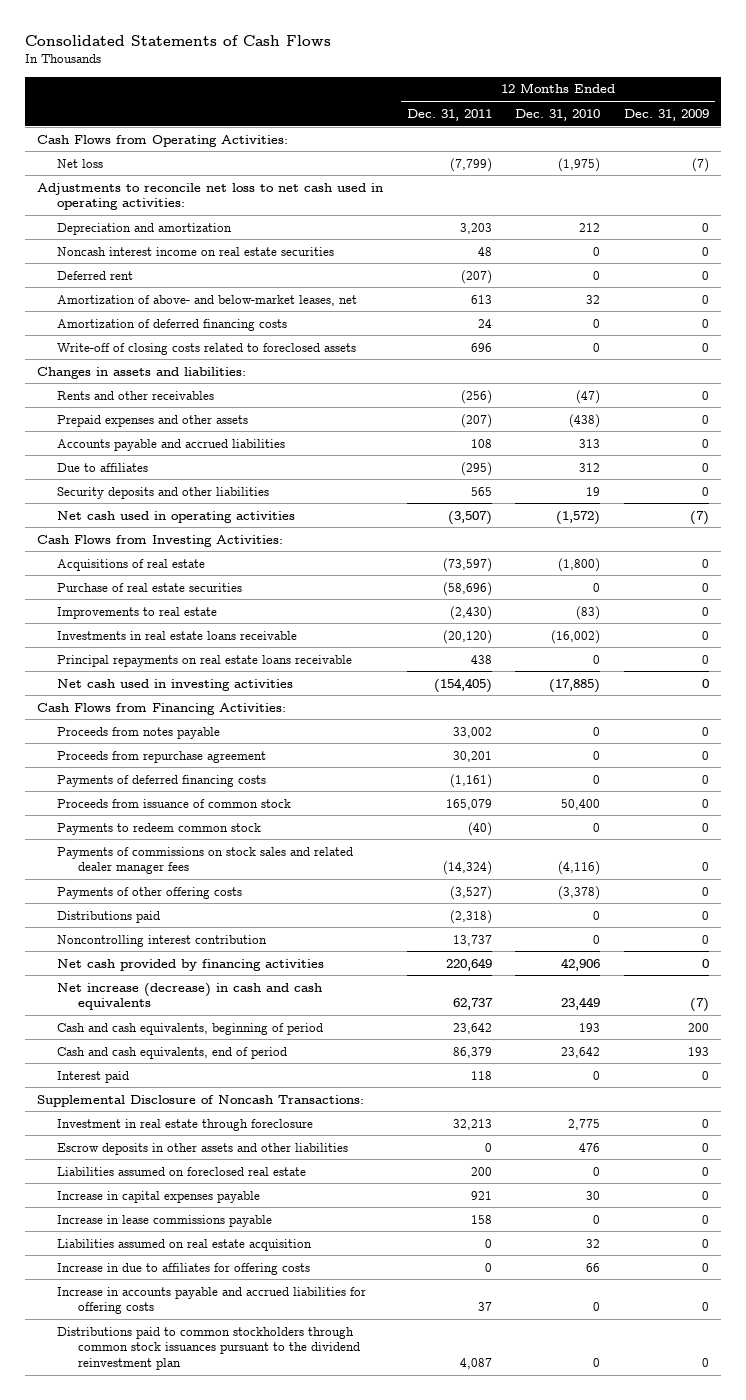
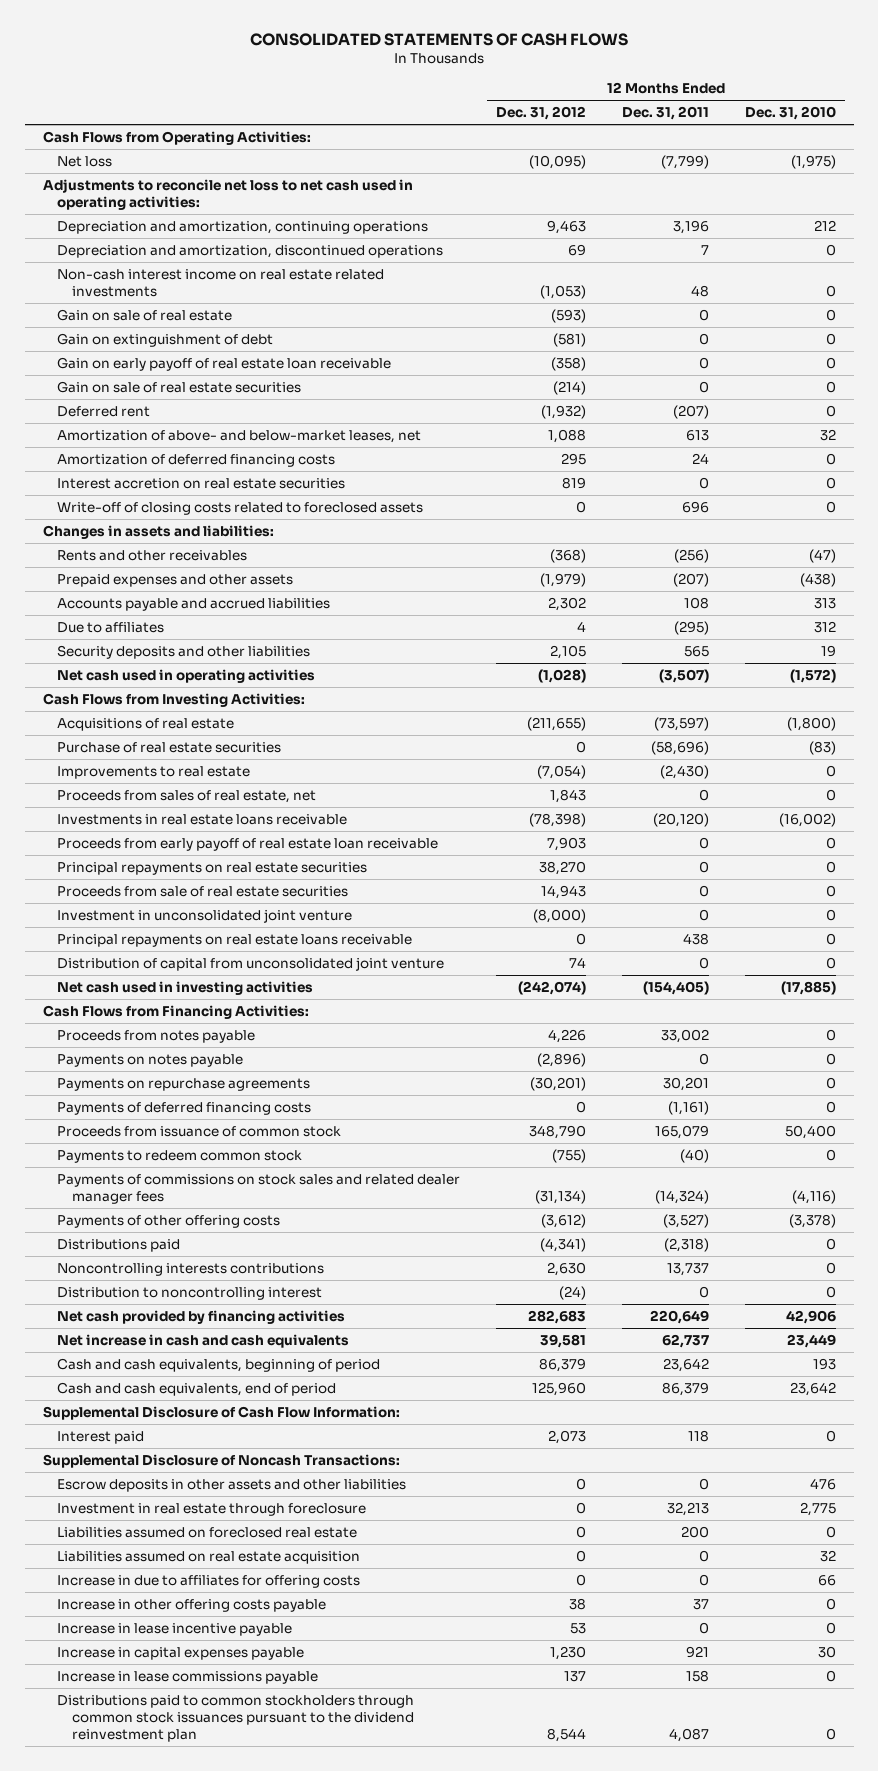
[25,34,332,46] Consolidated Statements of Cash Flows -> [250,33,629,47] CONSOLIDATED STATEMENTS OF CASH FLOWS
[624,108,710,121] Dec. 31, 2009 -> none
none -> [496,106,587,121] Dec. 31, 2012
[57,222,233,235] Depreciation and amortization -> [57,220,429,234] Depreciation and amortization, continuing operations
[459,222,492,234] 3,203 -> [672,219,709,234] 3,196
none -> [57,244,444,258] Depreciation and amortization, discontinued operations
[57,246,335,256] Noncash interest income on real estate securities -> [57,268,385,297] Non-cash interest income on real estate related investments
none -> [57,308,233,321] Gain on sale of real estate
none -> [57,332,274,347] Gain on extinguishment of debt
none -> [57,356,392,371] Gain on early payoff of real estate loan receivable
none -> [57,380,302,393] Gain on sale of real estate securities
none -> [57,477,346,489] Interest accretion on real estate securities
[593,582,601,592] 0 -> [808,740,836,755] (83)
[576,605,601,620] (83) -> [825,764,836,777] 0
none -> [57,789,317,803] Proceeds from sales of real estate, net
none -> [57,837,439,851] Proceeds from early payoff of real estate loan receivable
none -> [57,861,368,875] Principal repayments on real estate securities
none -> [57,885,349,897] Proceeds from sale of real estate securities
none -> [57,908,353,923] Investment in unconsolidated joint venture
none -> [57,956,445,971] Distribution of capital from unconsolidated joint venture
none -> [57,1053,244,1067] Payments on notes payable
[57,750,267,763] Proceeds from repurchase agreement -> [57,1077,311,1091] Payments on repurchase agreements
[57,934,268,947] Noncontrolling interest contribution -> [57,1262,325,1276] Noncontrolling interests contributions
none -> [57,1286,323,1300] Distribution to noncontrolling interest
[57,982,323,1011] Net increase (decrease) in cash and cash equivalents -> [57,1333,350,1348] Net increase in cash and cash equivalents
none -> [42,1405,400,1420] Supplemental Disclosure of Cash Flow Information:
[57,1118,314,1131] Investment in real estate through foreclosure -> [57,1502,367,1516] Investment in real estate through foreclosure
[57,1286,367,1315] Increase in accounts payable and accrued liabilities for offering costs -> [57,1598,327,1612] Increase in other offering costs payable
none -> [57,1622,293,1636] Increase in lease incentive payable
[57,1190,261,1203] Increase in capital expenses payable -> [57,1646,305,1660] Increase in capital expenses payable
[57,1214,273,1227] Increase in lease commissions payable -> [57,1670,319,1684] Increase in lease commissions payable

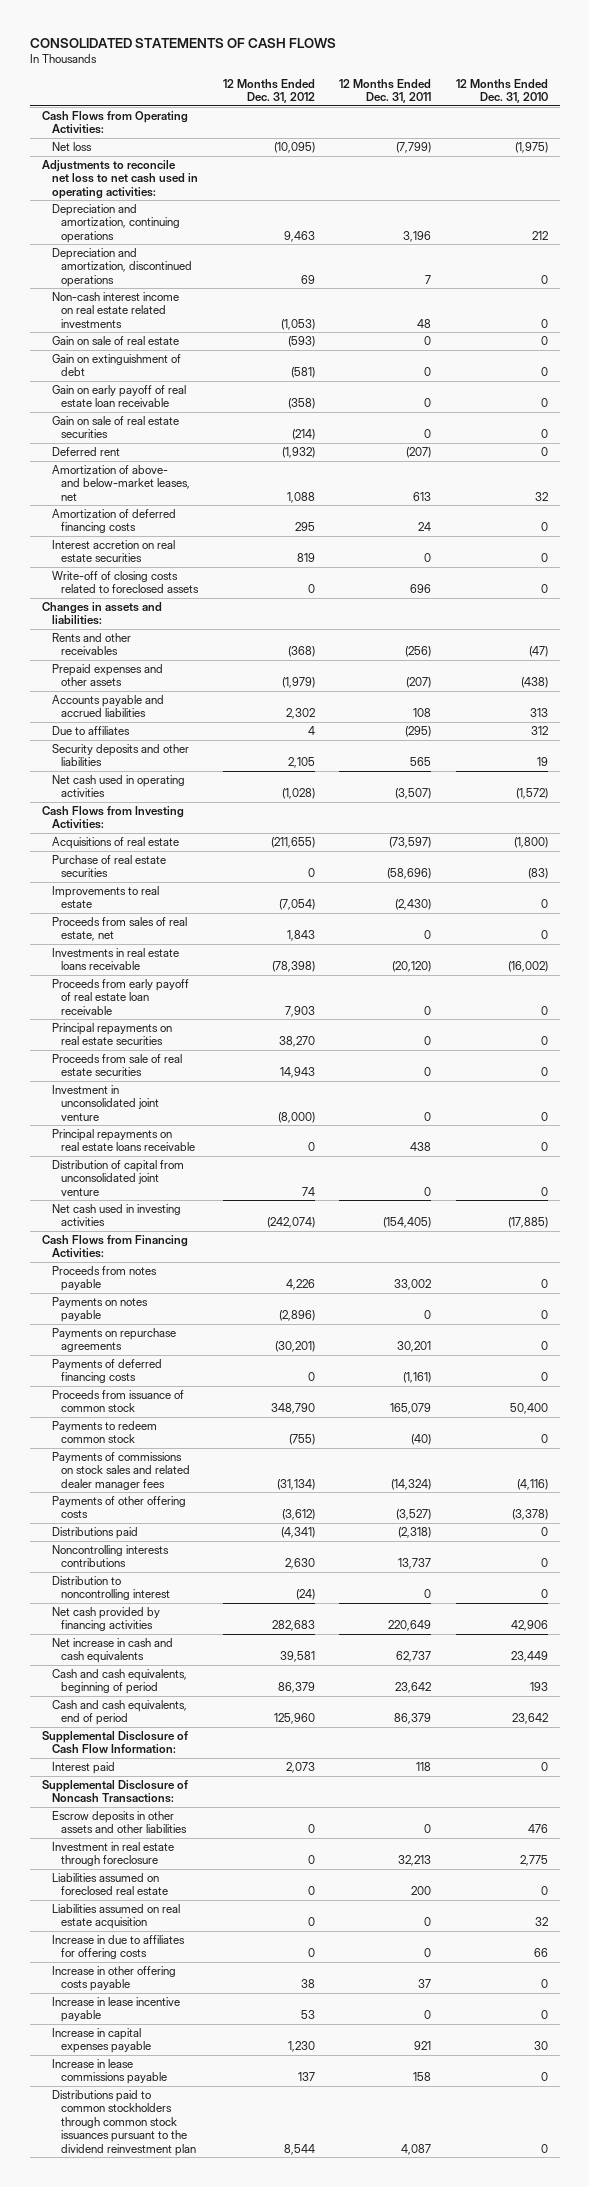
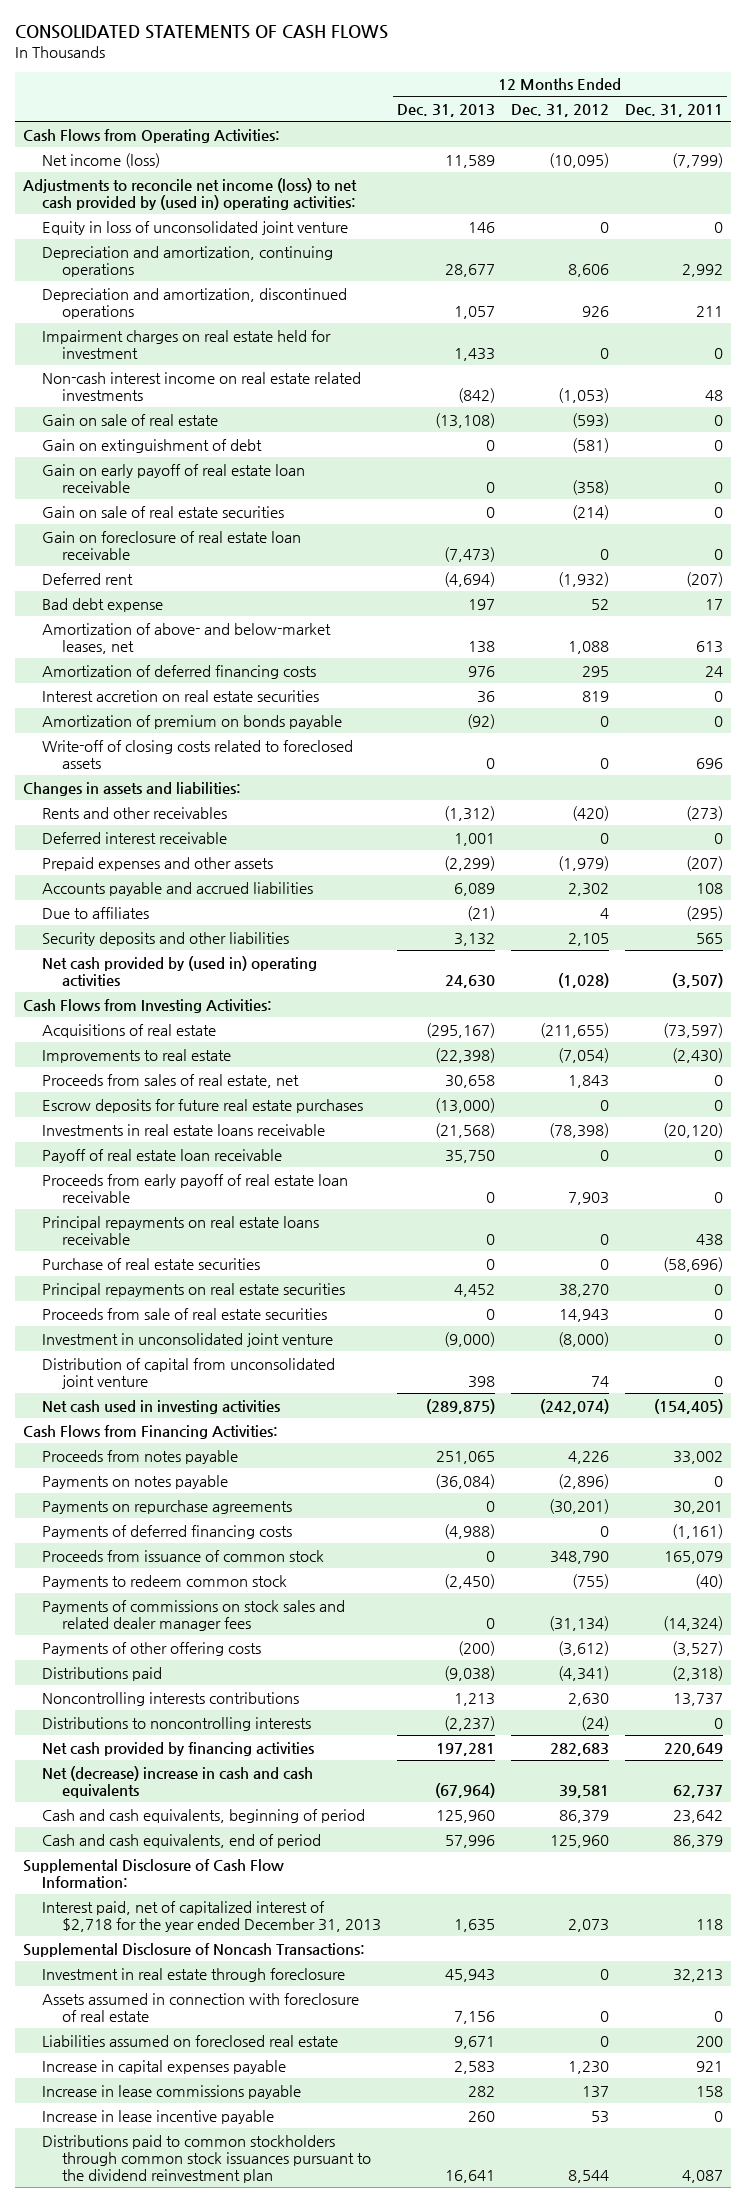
[455,78,548,104] 12 Months Ended Dec. 31, 2010 -> none
none -> [397,103,496,117] Dec. 31, 2013
[51,142,92,152] Net loss -> [42,152,161,168] Net income (loss)
[41,160,198,199] Adjustments to reconcile net loss to net cash used in operating activities: -> [22,177,357,210] Adjustments to reconcile net income (loss) to net cash provided by (used in) operating activities:
none -> [42,220,349,235] Equity in loss of unconsolidated joint venture
[283,230,315,242] 9,463 -> [568,263,610,277] 8,606
[403,230,432,242] 3,196 -> [682,263,724,277] 2,992
[300,274,315,284] 69 -> [582,305,610,317] 926
[425,274,432,284] 7 -> [696,305,724,317] 211
none -> [42,329,332,359] Impairment charges on real estate held for investment
none -> [42,530,302,560] Gain on foreclosure of real estate loan receivable
none -> [42,597,164,612] Bad debt expense
none -> [42,714,343,729] Amortization of premium on bonds payable
[287,646,315,658] (368) -> [572,805,610,821] (420)
[405,646,432,658] (256) -> [686,805,724,821] (273)
none -> [42,831,228,844] Deferred interest receivable
[51,775,185,798] Net cash used in operating activities -> [42,955,318,986] Net cash provided by (used in) operating activities
none -> [42,1098,364,1113] Escrow deposits for future real estate purchases
none -> [42,1148,283,1163] Payoff of real estate loan receivable
[51,1129,196,1152] Principal repayments on real estate loans receivable -> [42,1215,320,1245] Principal repayments on real estate loans receivable
[51,855,166,878] Purchase of real estate securities -> [42,1257,261,1270] Purchase of real estate securities
[51,1576,171,1601] Distribution to noncontrolling interest -> [42,1716,312,1731] Distributions to noncontrolling interests
[51,1638,173,1664] Net increase in cash and cash equivalents -> [42,1765,314,1798] Net (decrease) increase in cash and cash equivalents
[51,1762,115,1775] Interest paid -> [42,1900,382,1932] Interest paid, net of capitalized interest of $2,718 for the year ended December 31, 2013
[51,1811,188,1834] Escrow deposits in other assets and other liabilities -> none
none -> [42,1992,360,2022] Assets assumed in connection with foreclosure of real estate
[51,1904,180,1930] Liabilities assumed on real estate acquisition -> none
[51,1935,185,1960] Increase in due to affiliates for offering costs -> none
[51,1966,176,1992] Increase in other offering costs payable -> none
[51,1997,180,2023] Increase in lease incentive payable -> [42,2109,275,2124] Increase in lease incentive payable

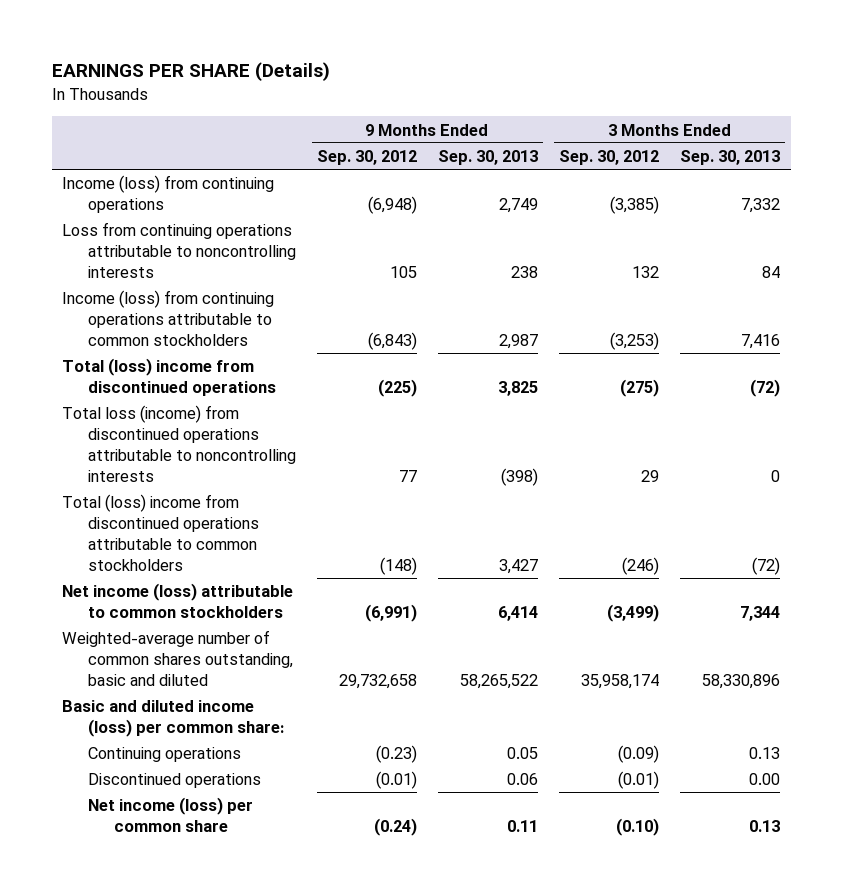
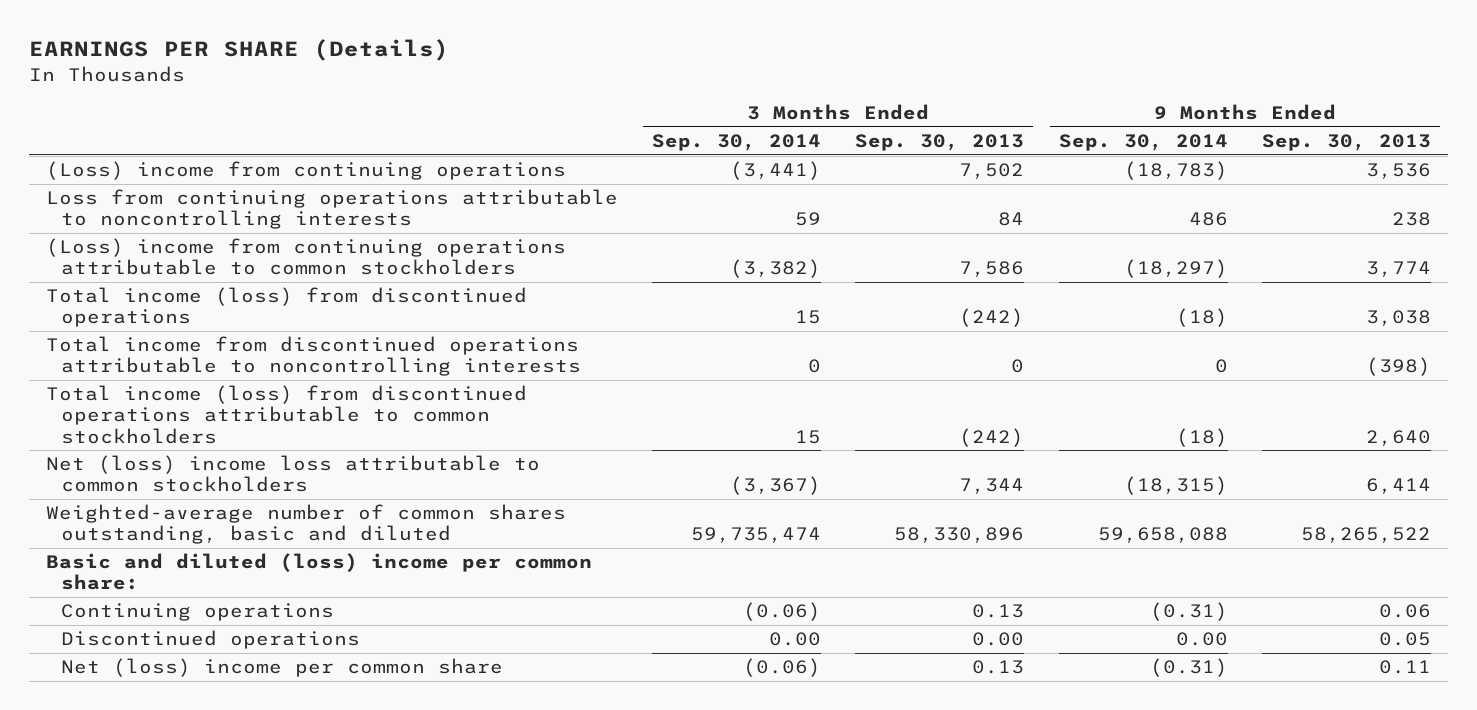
[316,149,417,165] Sep. 30, 2012 -> none
[559,149,660,165] Sep. 30, 2012 -> none
none -> [652,134,822,152] Sep. 30, 2014
none -> [1058,134,1228,152] Sep. 30, 2014
[62,175,275,213] Income (loss) from continuing operations -> [45,161,566,181] (Loss) income from continuing operations
[498,197,538,213] 2,749 -> [1366,163,1432,180] 3,536
[741,197,781,213] 7,332 -> [959,163,1025,180] 7,502
[62,290,275,346] Income (loss) from continuing operations attributable to common stockholders -> [45,238,566,276] (Loss) income from continuing operations attributable to common stockholders
[498,333,538,349] 2,987 -> [1366,261,1432,278] 3,774
[741,333,781,349] 7,416 -> [959,261,1025,278] 7,586
[62,358,276,396] Total (loss) income from discontinued operations -> [45,287,527,328] Total income (loss) from discontinued operations
[497,380,538,396] 3,825 -> [1366,310,1432,327] 3,038
[750,378,781,397] (72) -> [959,308,1025,328] (242)
[62,405,296,482] Total loss (income) from discontinued operations attributable to noncontrolling interests -> [45,336,581,377] Total income from discontinued operations attributable to noncontrolling interests
[62,494,259,571] Total (loss) income from discontinued operations attributable to common stockholders -> [45,385,527,444] Total income (loss) from discontinued operations attributable to common stockholders
[498,558,538,574] 3,427 -> [1366,429,1432,446] 2,640
[752,556,781,575] (72) -> [959,427,1025,447] (242)
[62,583,294,618] Net income (loss) attributable to common stockholders -> [45,455,540,493] Net (loss) income loss attributable to common stockholders
[62,700,284,737] Basic and diluted income (loss) per common share: -> [45,553,592,591] Basic and diluted (loss) income per common share:
[506,747,538,760] 0.05 -> [1379,604,1432,619] 0.06
[506,773,538,786] 0.06 -> [1379,632,1432,647] 0.05
[87,797,253,832] Net income (loss) per common share -> [60,658,503,678] Net (loss) income per common share

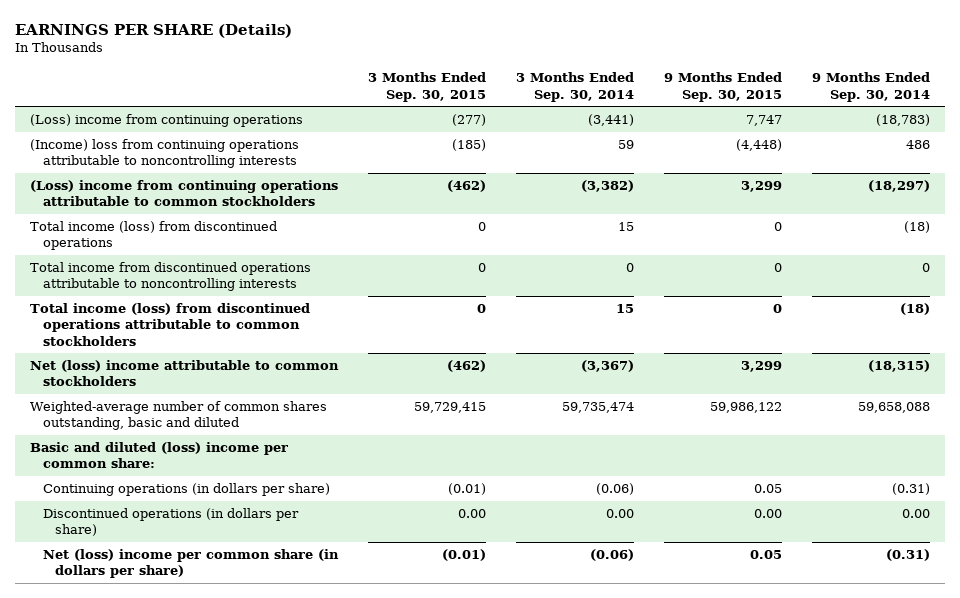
[855,134,1025,152] Sep. 30, 2013 -> none
[1262,134,1432,152] Sep. 30, 2013 -> none
none -> [367,72,486,102] 3 Months Ended Sep. 30, 2015
none -> [663,72,782,102] 9 Months Ended Sep. 30, 2015
[45,189,618,230] Loss from continuing operations attributable to noncontrolling interests -> [30,139,300,169] (Income) loss from continuing operations attributable to noncontrolling interests
[45,455,540,493] Net (loss) income loss attributable to common stockholders -> [30,360,340,387] Net (loss) income attributable to common stockholders
[60,603,334,622] Continuing operations -> [42,483,330,497] Continuing operations (in dollars per share)
[60,630,360,650] Discontinued operations -> [42,508,299,537] Discontinued operations (in dollars per share)
[60,658,503,678] Net (loss) income per common share -> [42,549,339,579] Net (loss) income per common share (in dollars per share)

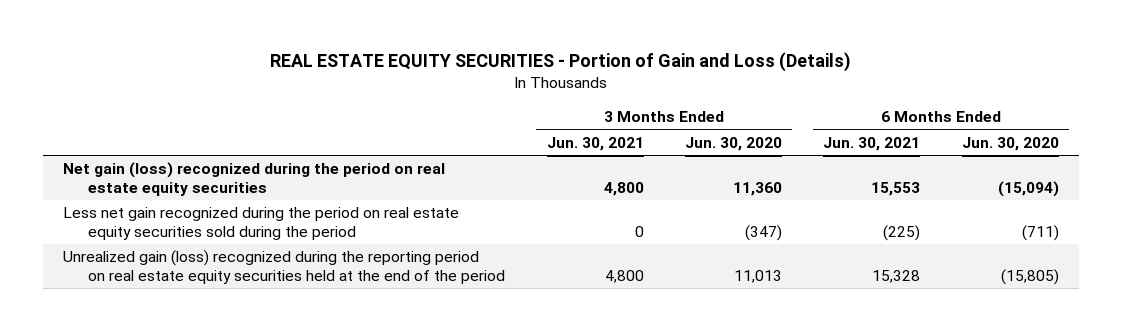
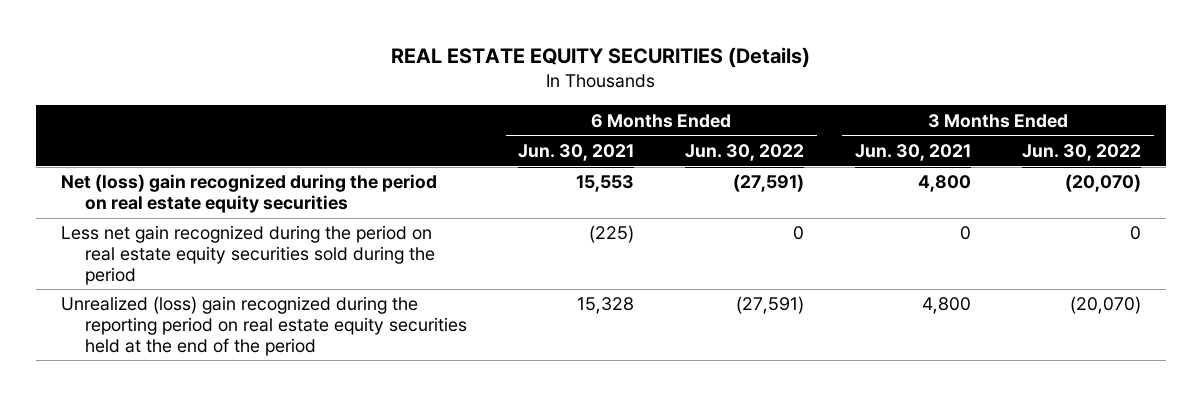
[270,52,852,73] REAL ESTATE EQUITY SECURITIES - Portion of Gain and Loss (Details) -> [390,47,810,69] REAL ESTATE EQUITY SECURITIES (Details)
[685,137,783,152] Jun. 30, 2020 -> none
[961,137,1059,152] Jun. 30, 2020 -> none
none -> [685,144,805,162] Jun. 30, 2022
none -> [1021,144,1141,162] Jun. 30, 2022
[63,162,446,197] Net gain (loss) recognized during the period on real estate equity securities -> [61,174,438,214] Net (loss) gain recognized during the period on real estate equity securities
[63,250,506,285] Unrealized gain (loss) recognized during the reporting period on real estate equity securities held at the end of the period -> [61,296,468,356] Unrealized (loss) gain recognized during the reporting period on real estate equity securities held at the end of the period

